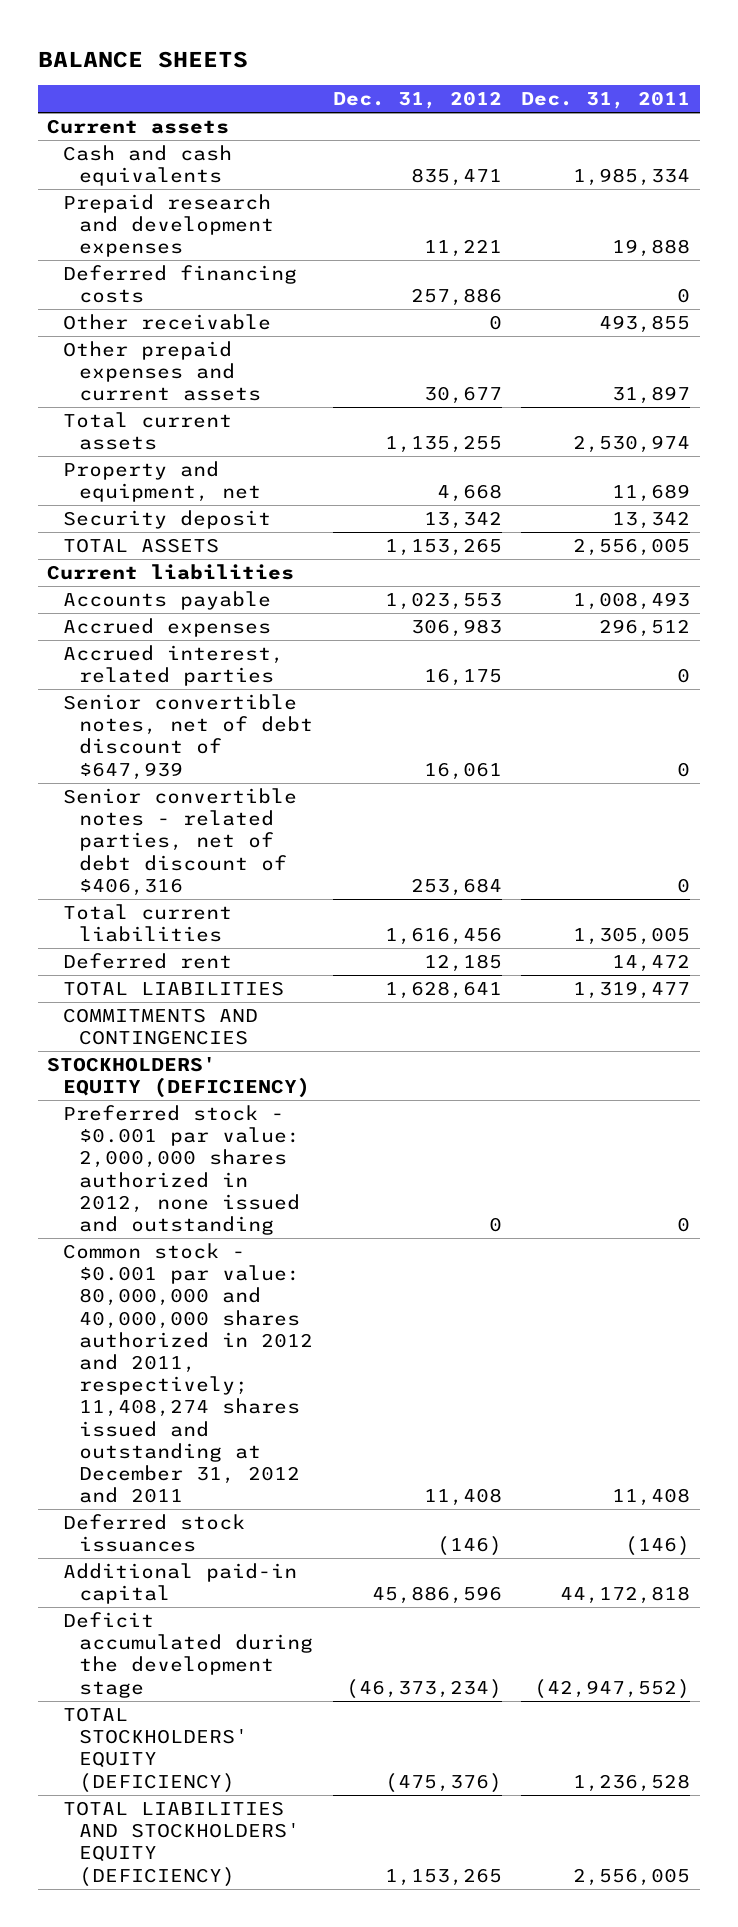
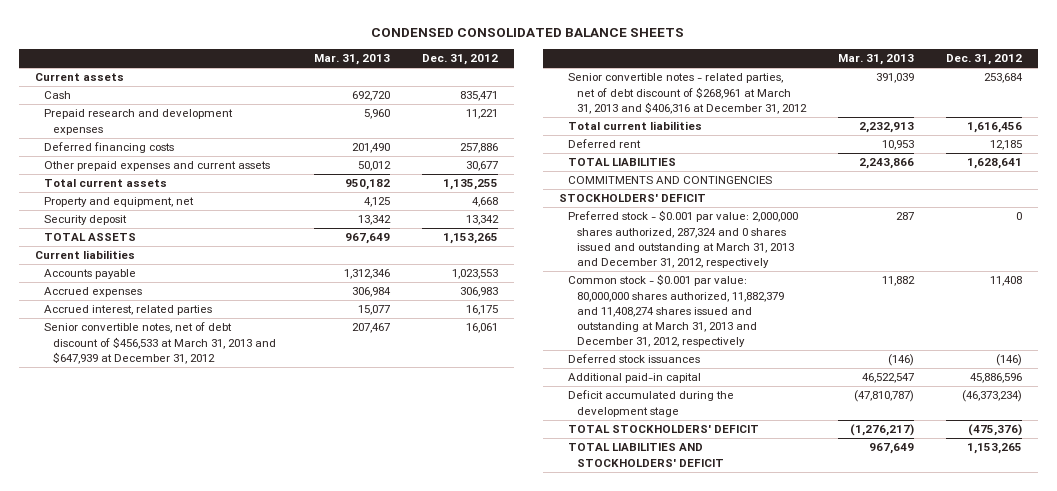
[37,50,248,68] BALANCE SHEETS -> [371,28,685,38] CONDENSED CONSOLIDATED BALANCE SHEETS
[521,91,691,110] Dec. 31, 2011 -> none
none -> [313,54,390,66] Mar. 31, 2013
[63,145,233,187] Cash and cash equivalents -> [43,91,71,100] Cash
[63,314,272,331] Other receivable -> none
[63,694,314,780] Senior convertible notes, net of debt discount of $647,939 -> [43,322,277,364] Senior convertible notes, net of debt discount of $456,533 at March 31, 2013 and $647,939 at December 31, 2012
[63,788,298,896] Senior convertible notes - related parties, net of debt discount of $406,316 -> [568,73,808,114] Senior convertible notes - related parties, net of debt discount of $268,961 at March 31, 2013 and $406,316 at December 31, 2012
[47,1057,311,1099] STOCKHOLDERS' EQUITY (DEFICIENCY) -> [559,194,707,203] STOCKHOLDERS' DEFICIT
[63,1105,301,1236] Preferred stock - $0.001 par value: 2,000,000 shares authorized in 2012, none issued and outstanding -> [568,210,799,268] Preferred stock - $0.001 par value: 2,000,000 shares authorized, 287,324 and 0 shares issued and outstanding at March 31, 2013 and December 31, 2012, respectively
[63,1243,314,1504] Common stock - $0.001 par value: 80,000,000 and 40,000,000 shares authorized in 2012 and 2011, respectively; 11,408,274 shares issued and outstanding at December 31, 2012 and 2011 -> [568,274,785,347] Common stock - $0.001 par value: 80,000,000 shares authorized, 11,882,379 and 11,408,274 shares issued and outstanding at March 31, 2013 and December 31, 2012, respectively
[63,1707,249,1793] TOTAL STOCKHOLDERS' EQUITY (DEFICIENCY) -> [568,425,760,434] TOTAL STOCKHOLDERS' DEFICIT
[63,1801,301,1887] TOTAL LIABILITIES AND STOCKHOLDERS' EQUITY (DEFICIENCY) -> [568,443,725,467] TOTAL LIABILITIES AND STOCKHOLDERS' DEFICIT

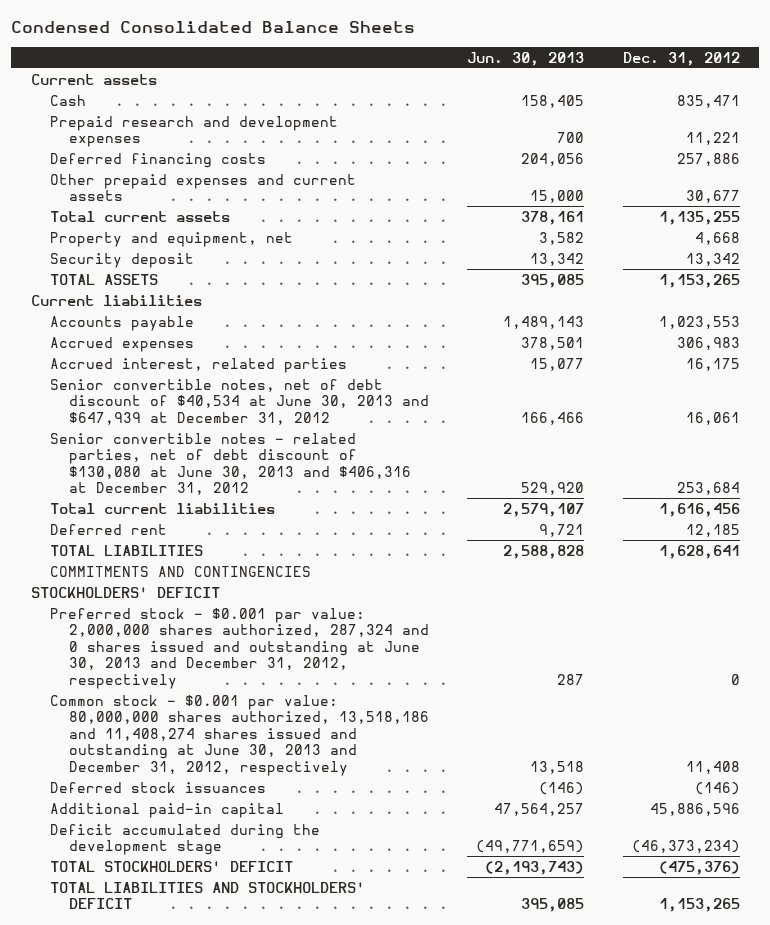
[371,28,685,38] CONDENSED CONSOLIDATED BALANCE SHEETS -> [11,21,416,34] Condensed Consolidated Balance Sheets
[313,54,390,66] Mar. 31, 2013 -> none
none -> [467,52,585,67] Jun. 30, 2013
[43,322,277,364] Senior convertible notes, net of debt discount of $456,533 at March 31, 2013 and $647,939 at December 31, 2012 -> [49,378,429,425] Senior convertible notes, net of debt discount of $40,534 at June 30, 2013 and $647,939 at December 31, 2012
[568,73,808,114] Senior convertible notes - related parties, net of debt discount of $268,961 at March 31, 2013 and $406,316 at December 31, 2012 -> [49,432,411,496] Senior convertible notes - related parties, net of debt discount of $130,080 at June 30, 2013 and $406,316 at December 31, 2012
[568,210,799,268] Preferred stock - $0.001 par value: 2,000,000 shares authorized, 287,324 and 0 shares issued and outstanding at March 31, 2013 and December 31, 2012, respectively -> [49,607,429,689] Preferred stock - $0.001 par value: 2,000,000 shares authorized, 287,324 and 0 shares issued and outstanding at June 30, 2013 and December 31, 2012, respectively
[568,274,785,347] Common stock - $0.001 par value: 80,000,000 shares authorized, 11,882,379 and 11,408,274 shares issued and outstanding at March 31, 2013 and December 31, 2012, respectively -> [49,694,429,776] Common stock - $0.001 par value: 80,000,000 shares authorized, 13,518,186 and 11,408,274 shares issued and outstanding at June 30, 2013 and December 31, 2012, respectively

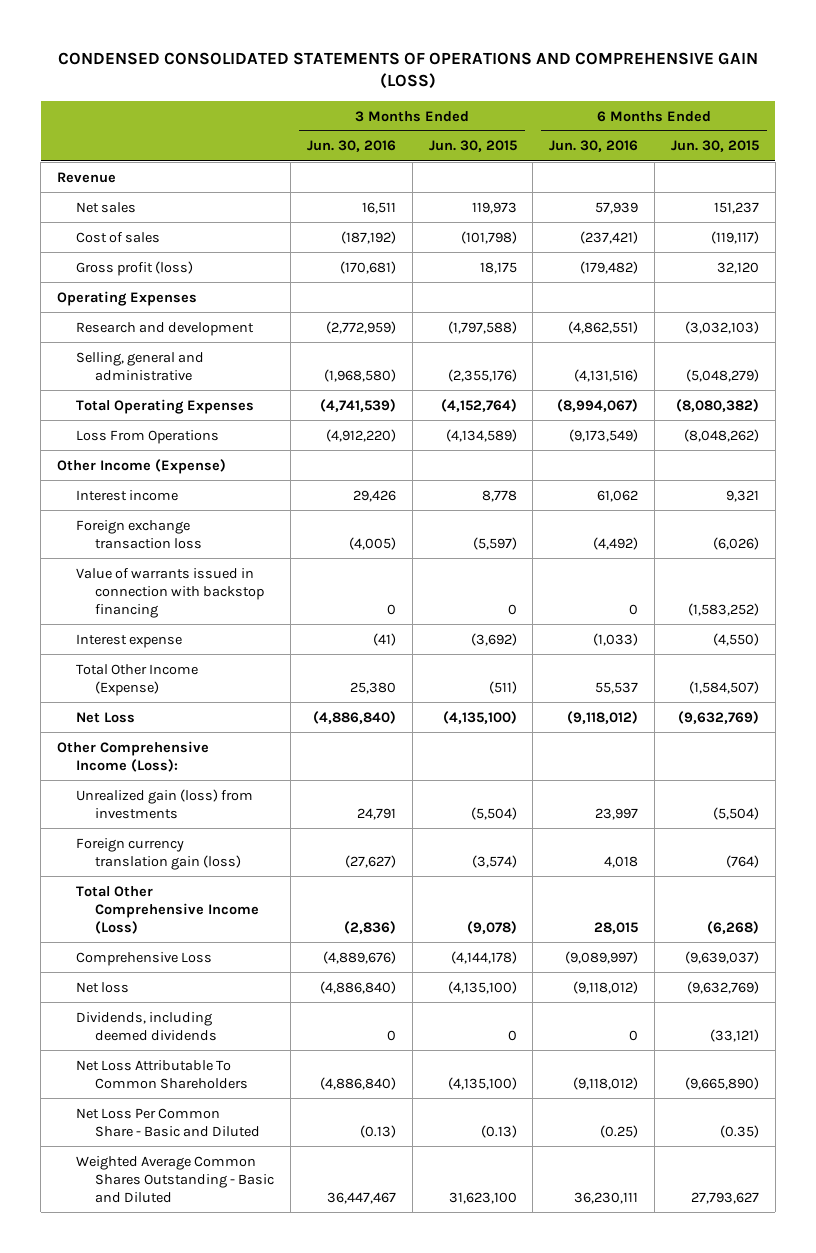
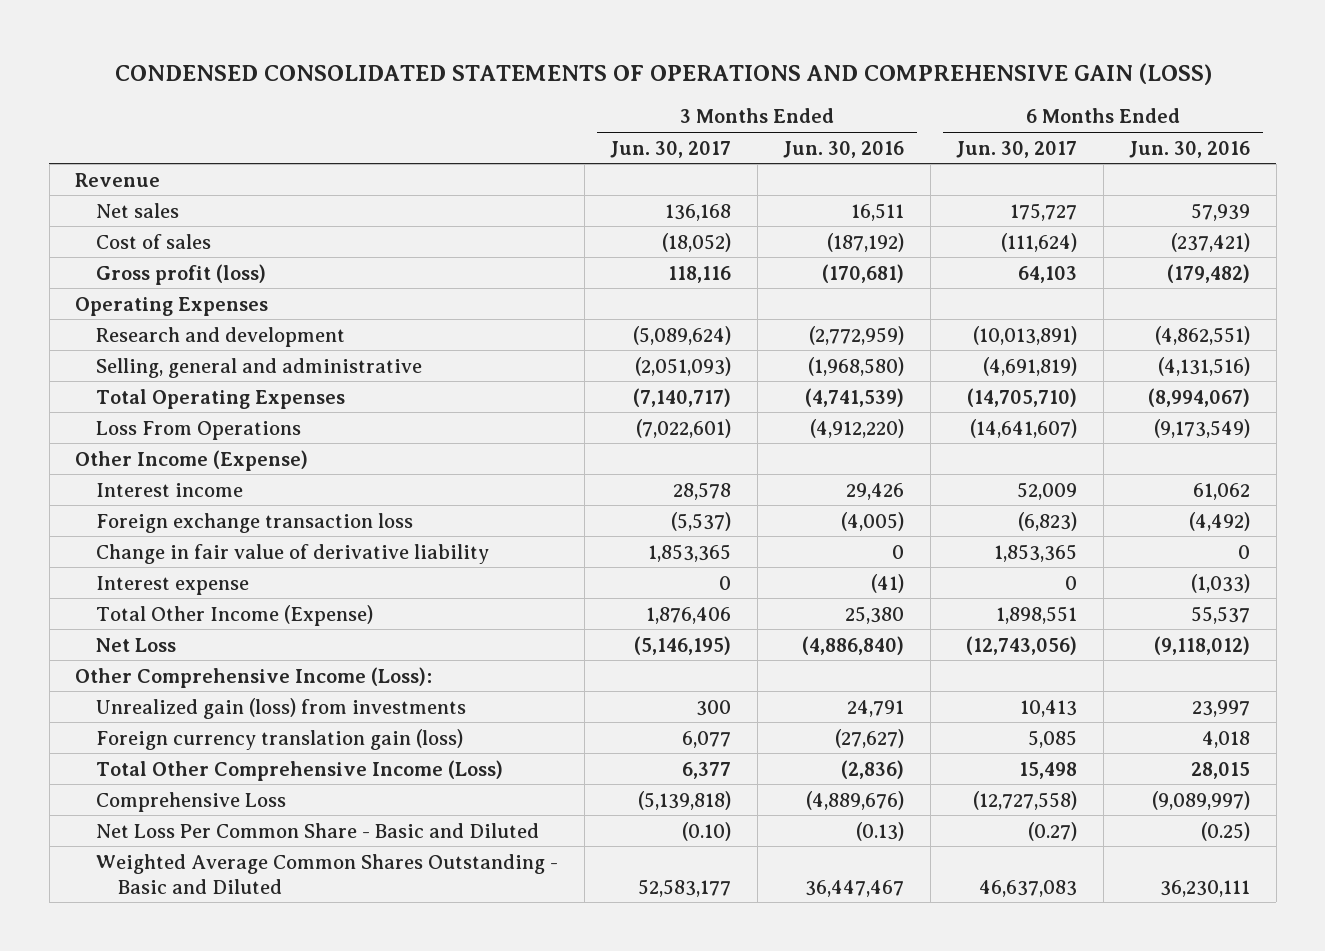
[428,140,517,153] Jun. 30, 2015 -> none
[670,140,759,153] Jun. 30, 2015 -> none
none -> [610,140,732,158] Jun. 30, 2017
none -> [956,140,1078,158] Jun. 30, 2017
[76,567,265,618] Value of warrants issued in connection with backstop financing -> none
none -> [96,543,490,564] Change in fair value of derivative liability
[76,981,130,993] Net loss -> none
[76,1011,218,1041] Dividends, including deemed dividends -> none
[76,1059,249,1089] Net Loss Attributable To Common Shareholders -> none

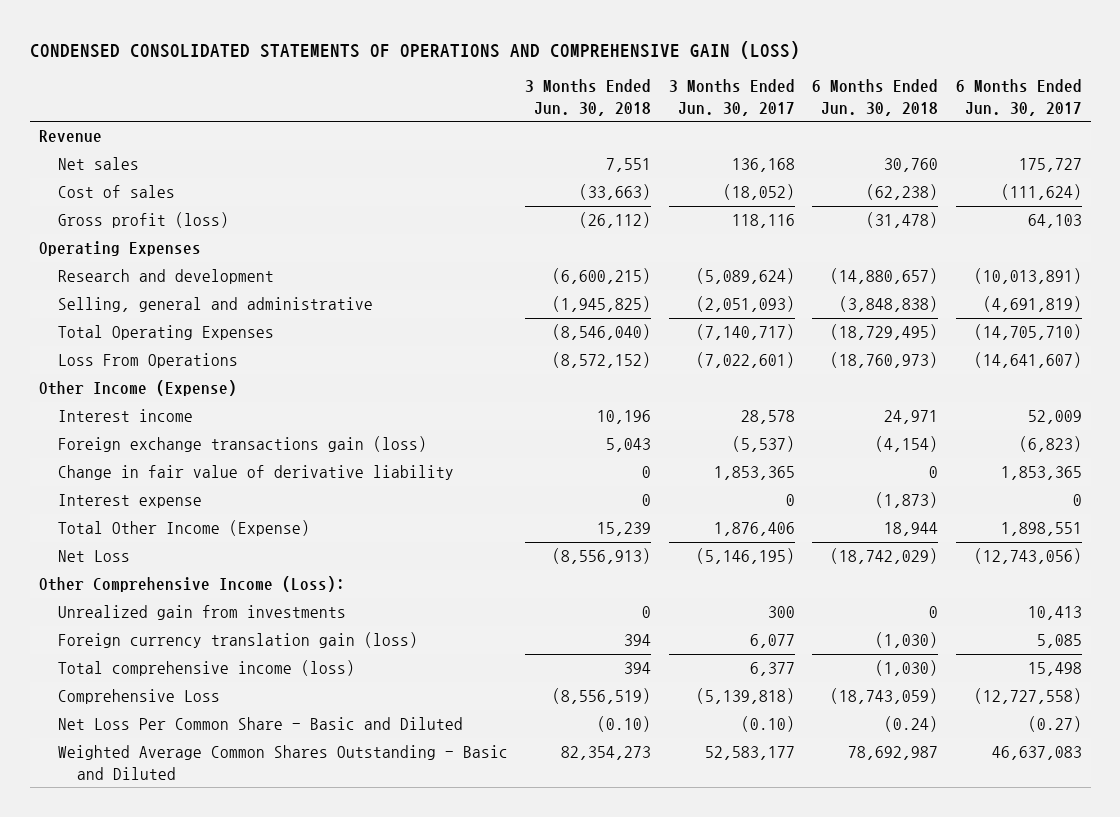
[783,140,905,158] Jun. 30, 2016 -> none
[1129,140,1251,158] Jun. 30, 2016 -> none
none -> [525,79,652,117] 3 Months Ended Jun. 30, 2018
none -> [812,79,939,117] 6 Months Ended Jun. 30, 2018
[96,512,414,533] Foreign exchange transaction loss -> [57,436,427,453] Foreign exchange transactions gain (loss)
[96,697,467,719] Unrealized gain (loss) from investments -> [57,605,346,621] Unrealized gain from investments
[96,759,504,781] Total Other Comprehensive Income (Loss) -> [57,660,355,677] Total comprehensive income (loss)

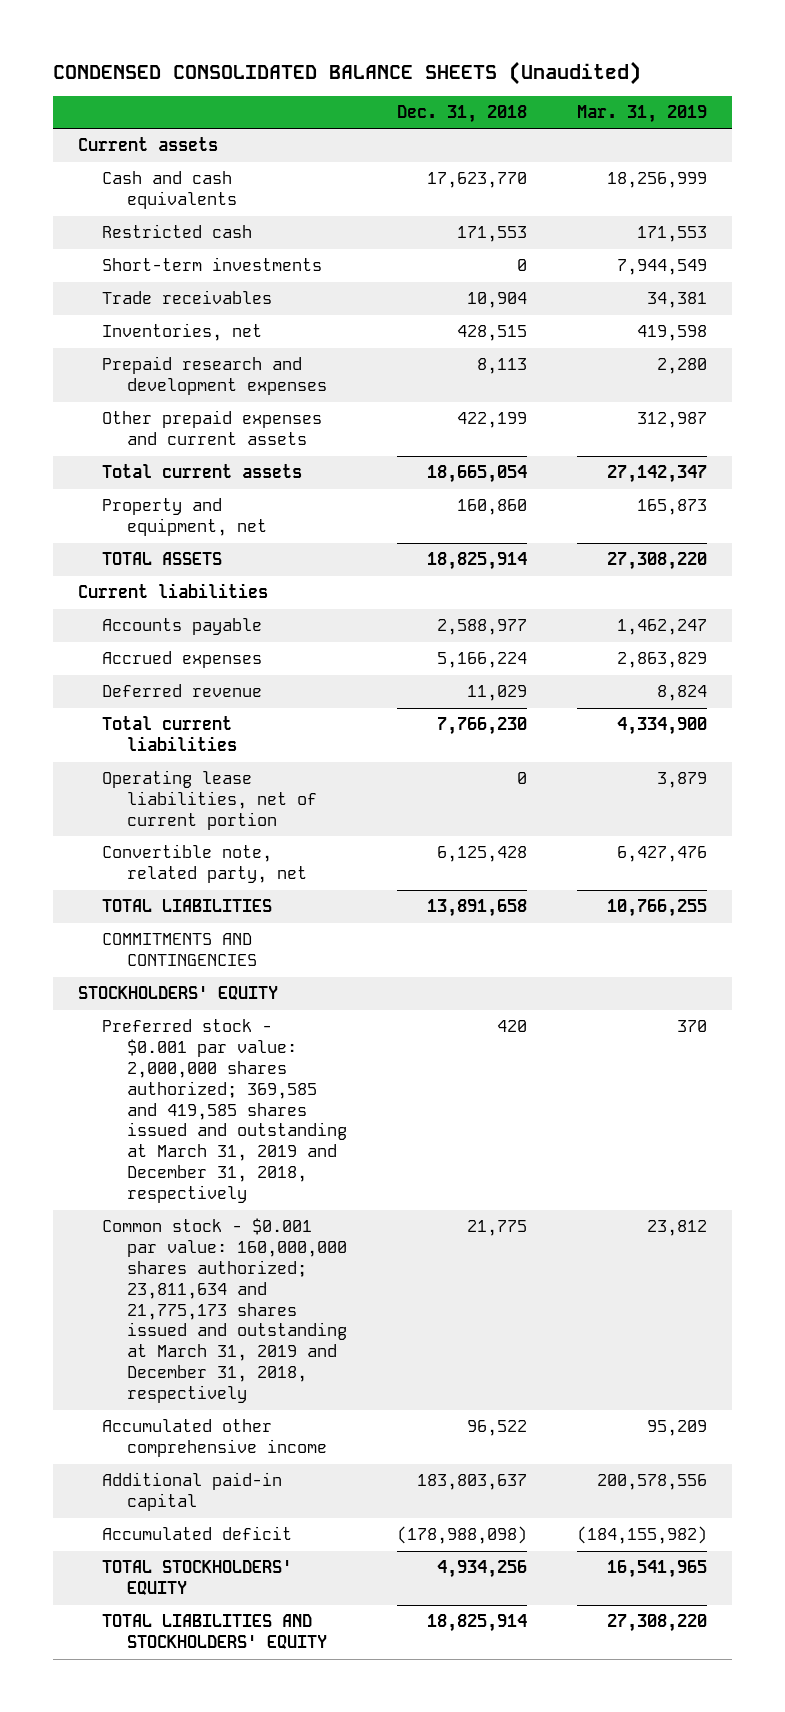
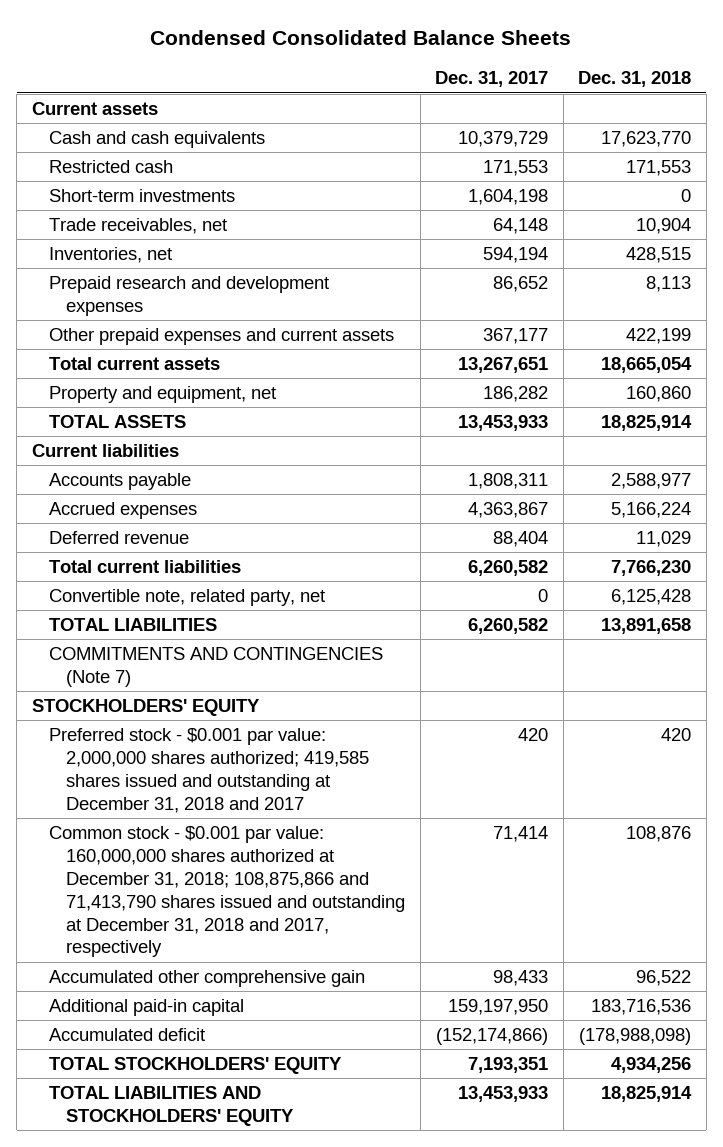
[52,60,641,85] CONDENSED CONSOLIDATED BALANCE SHEETS (Unaudited) -> [150,30,572,46] Condensed Consolidated Balance Sheets
[576,104,707,123] Mar. 31, 2019 -> none
none -> [435,71,549,88] Dec. 31, 2017
[102,290,273,305] Trade receivables -> [49,217,228,234] Trade receivables, net
[102,770,318,830] Operating lease liabilities, net of current portion -> none
[102,933,258,967] COMMITMENTS AND CONTINGENCIES -> [49,646,384,687] COMMITMENTS AND CONTINGENCIES (Note 7)
[102,1019,348,1204] Preferred stock - $0.001 par value: 2,000,000 shares authorized; 369,585 and 419,585 shares issued and outstanding at March 31, 2019 and December 31, 2018, respectively -> [49,727,370,813] Preferred stock - $0.001 par value: 2,000,000 shares authorized; 419,585 shares issued and outstanding at December 31, 2018 and 2017
[102,1218,348,1404] Common stock - $0.001 par value: 160,000,000 shares authorized; 23,811,634 and 21,775,173 shares issued and outstanding at March 31, 2019 and December 31, 2018, respectively -> [49,825,406,958] Common stock - $0.001 par value: 160,000,000 shares authorized at December 31, 2018; 108,875,866 and 71,413,790 shares issued and outstanding at December 31, 2018 and 2017, respectively
[467,1220,528,1237] 21,775 -> [626,825,692,842] 108,876
[102,1419,328,1458] Accumulated other comprehensive income -> [49,969,366,987] Accumulated other comprehensive gain
[417,1474,528,1491] 183,803,637 -> [591,998,692,1015] 183,716,536

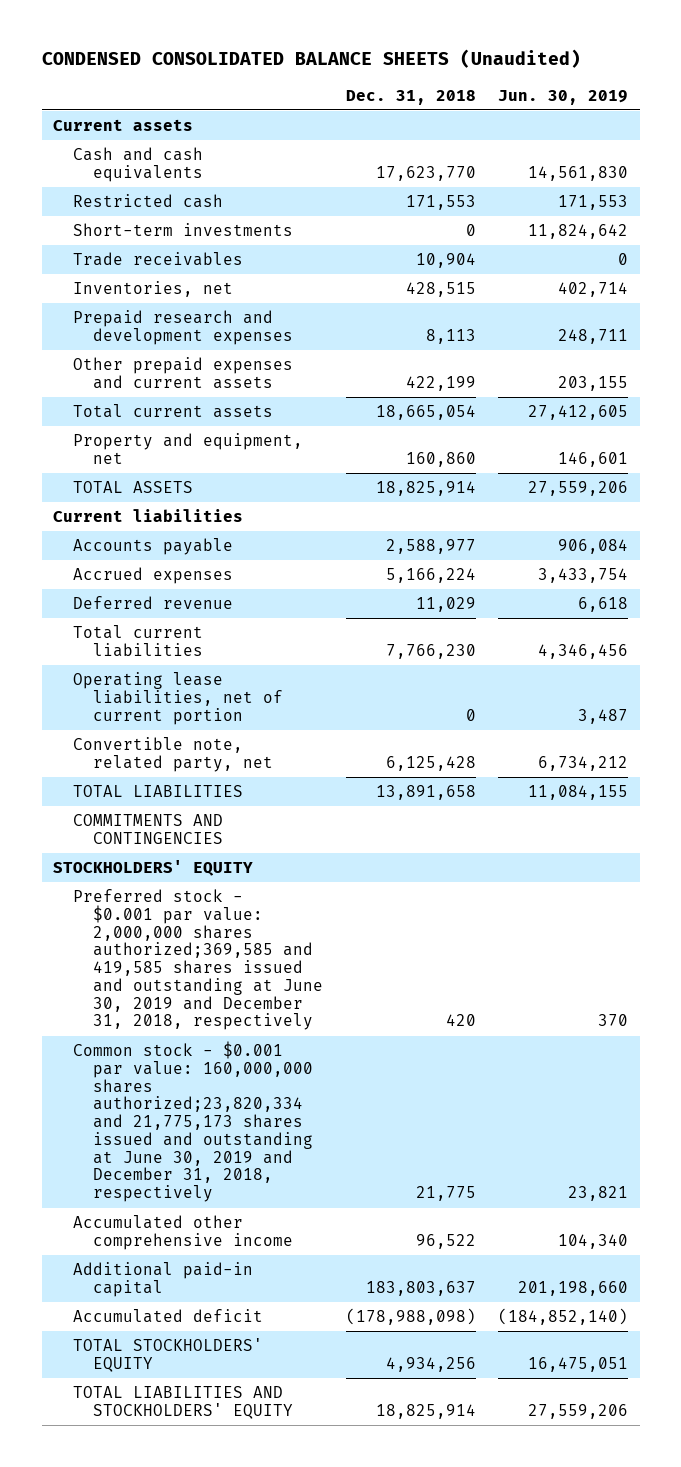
[150,30,572,46] Condensed Consolidated Balance Sheets -> [41,49,581,69] CONDENSED CONSOLIDATED BALANCE SHEETS (Unaudited)
[435,71,549,88] Dec. 31, 2017 -> none
none -> [498,89,629,105] Jun. 30, 2019
[49,217,228,234] Trade receivables, net -> [72,252,243,267] Trade receivables
none -> [72,672,283,725] Operating lease liabilities, net of current portion
[49,646,384,687] COMMITMENTS AND CONTINGENCIES (Note 7) -> [72,814,223,844] COMMITMENTS AND CONTINGENCIES
[49,727,370,813] Preferred stock - $0.001 par value: 2,000,000 shares authorized; 419,585 shares issued and outstanding at December 31, 2018 and 2017 -> [72,889,323,1031] Preferred stock - $0.001 par value: 2,000,000 shares authorized;369,585 and 419,585 shares issued and outstanding at June 30, 2019 and December 31, 2018, respectively
[49,825,406,958] Common stock - $0.001 par value: 160,000,000 shares authorized at December 31, 2018; 108,875,866 and 71,413,790 shares issued and outstanding at December 31, 2018 and 2017, respectively -> [72,1041,313,1203] Common stock - $0.001 par value: 160,000,000 shares authorized;23,820,334 and 21,775,173 shares issued and outstanding at June 30, 2019 and December 31, 2018, respectively
[626,825,692,842] 108,876 -> [415,1186,476,1202] 21,775
[49,969,366,987] Accumulated other comprehensive gain -> [72,1215,293,1250] Accumulated other comprehensive income
[591,998,692,1015] 183,716,536 -> [365,1280,476,1296] 183,803,637

